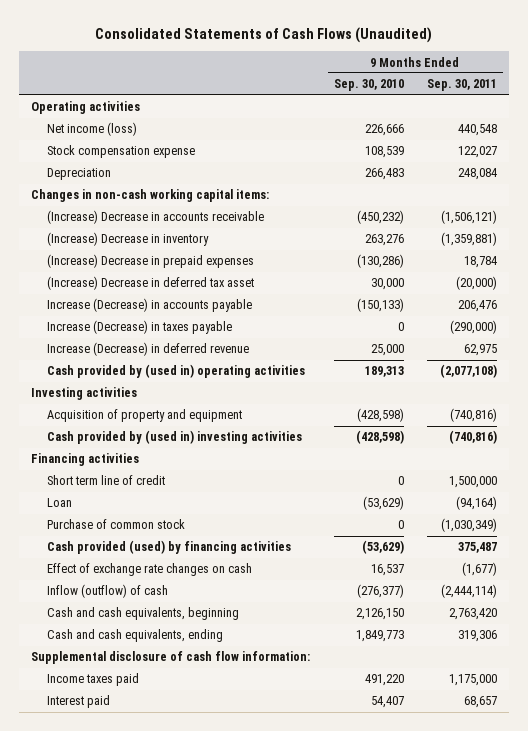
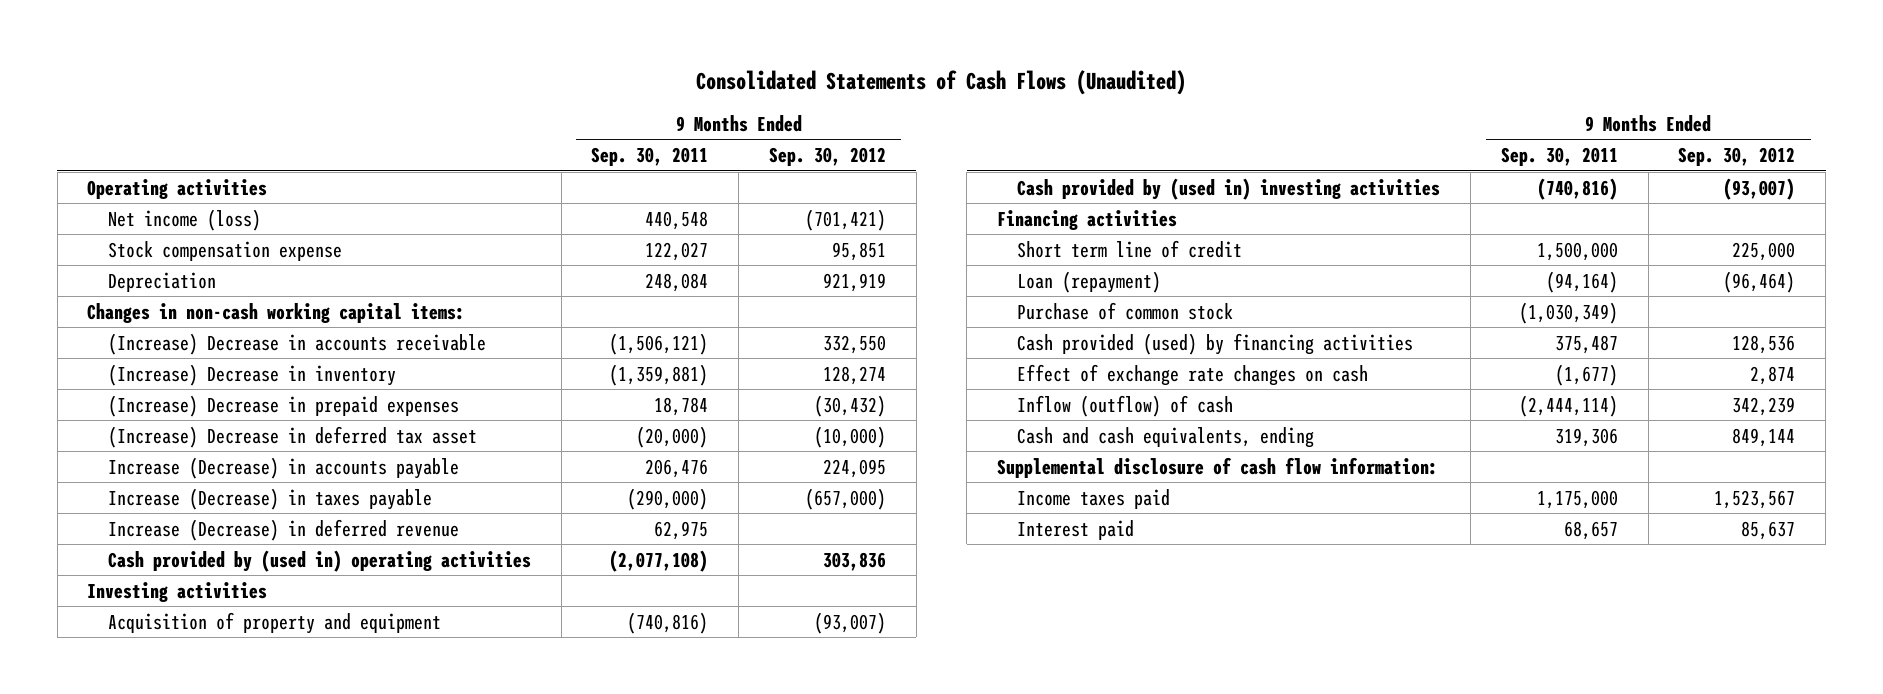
[333,79,404,92] Sep. 30, 2010 -> none
none -> [768,147,886,167] Sep. 30, 2012
[46,498,72,508] Loan -> [1017,270,1162,293] Loan (repayment)
[46,607,239,621] Cash and cash equivalents, beginning -> none

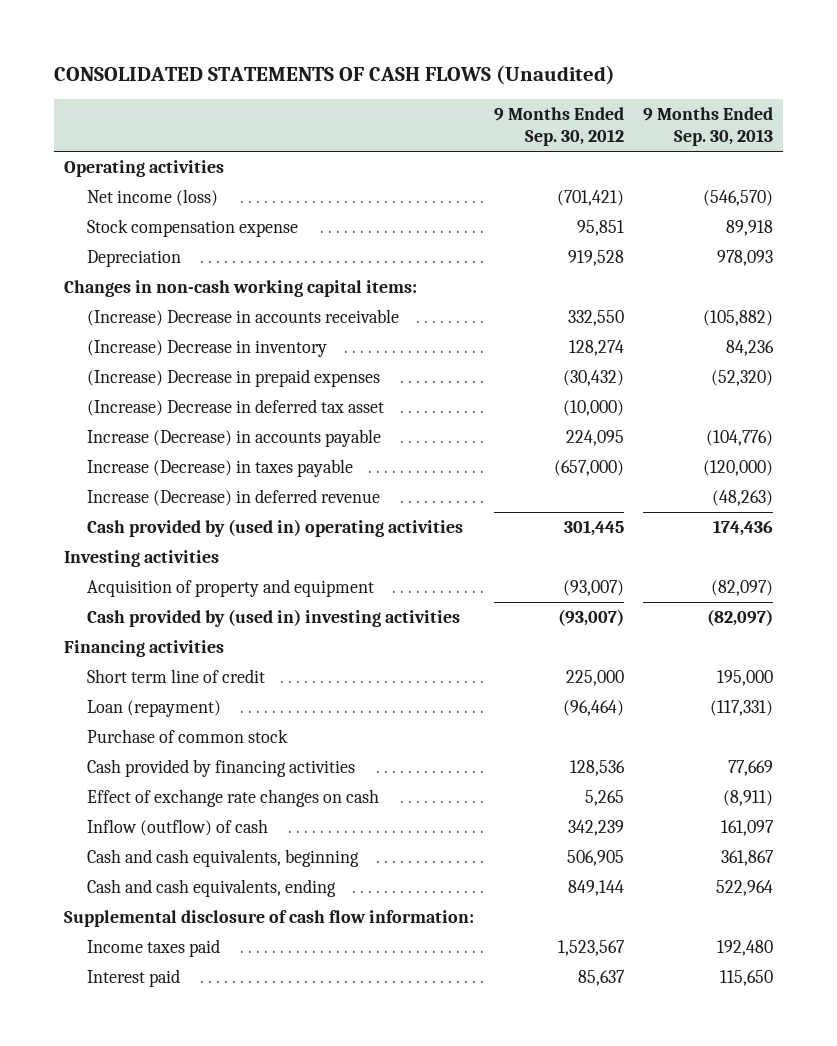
[696,69,1187,95] Consolidated Statements of Cash Flows (Unaudited) -> [53,65,615,86] CONSOLIDATED STATEMENTS OF CASH FLOWS (Unaudited)
[591,147,709,167] Sep. 30, 2011 -> none
none -> [643,107,774,147] 9 Months Ended Sep. 30, 2013
[822,272,886,292] 921,919 -> [567,250,624,267] 919,528
[822,551,886,571] 303,836 -> [563,520,624,537] 301,445
[1017,332,1414,355] Cash provided (used) by financing activities -> [87,759,356,778] Cash provided by financing activities
[1750,365,1796,385] 2,874 -> [584,790,624,807] 5,265
none -> [87,849,360,868] Cash and cash equivalents, beginning

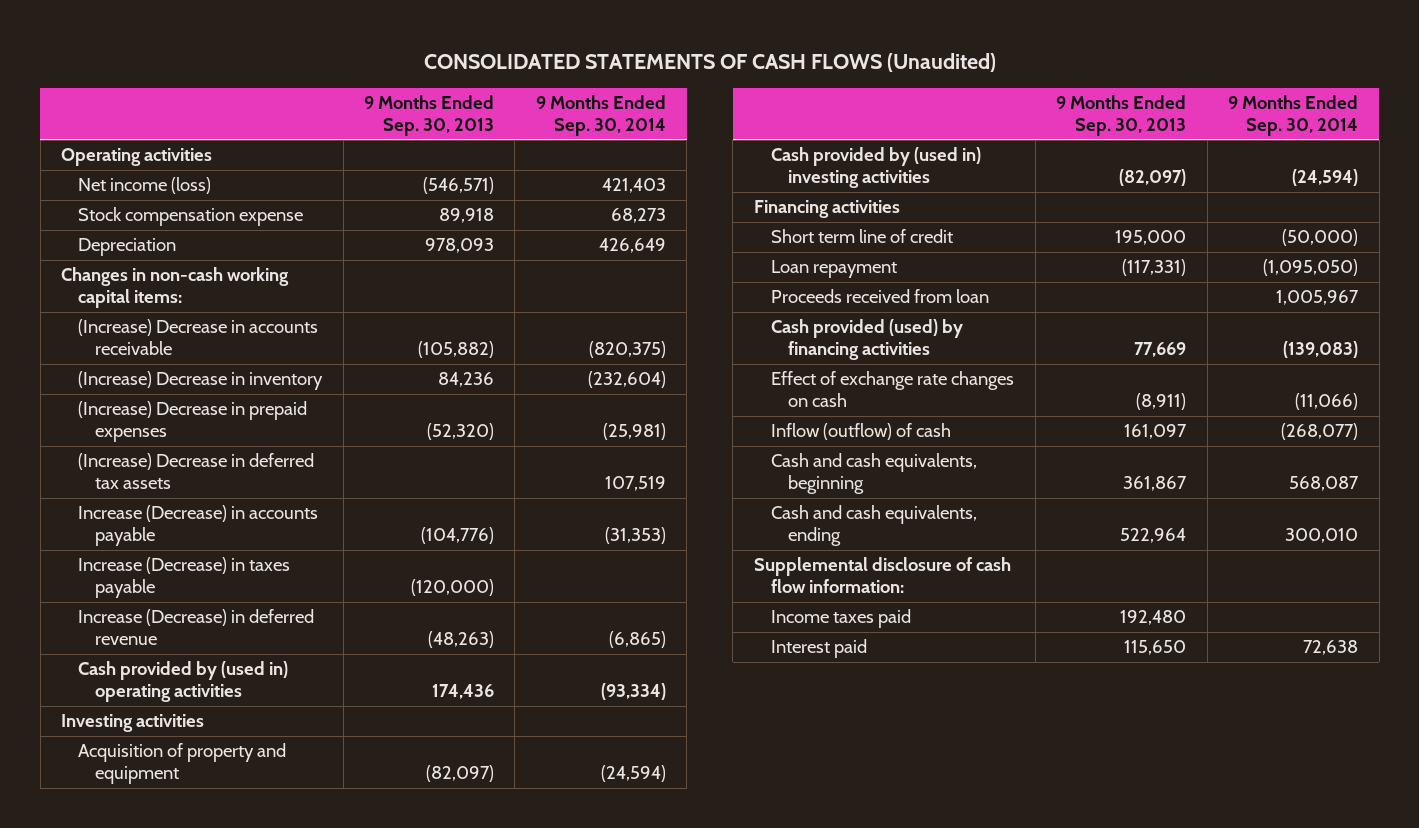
[493,107,624,147] 9 Months Ended Sep. 30, 2012 -> none
none -> [535,95,666,136] 9 Months Ended Sep. 30, 2014
[703,190,774,207] (546,570) -> [422,177,494,195] (546,571)
[87,399,385,417] (Increase) Decrease in deferred tax asset -> [78,453,315,490] (Increase) Decrease in deferred tax assets
[87,729,289,744] Purchase of common stock -> none
[87,700,222,718] Loan (repayment) -> [770,260,897,279] Loan repayment
none -> [770,289,989,304] Proceeds received from loan
[87,759,356,778] Cash provided by financing activities -> [770,319,963,361] Cash provided (used) by financing activities

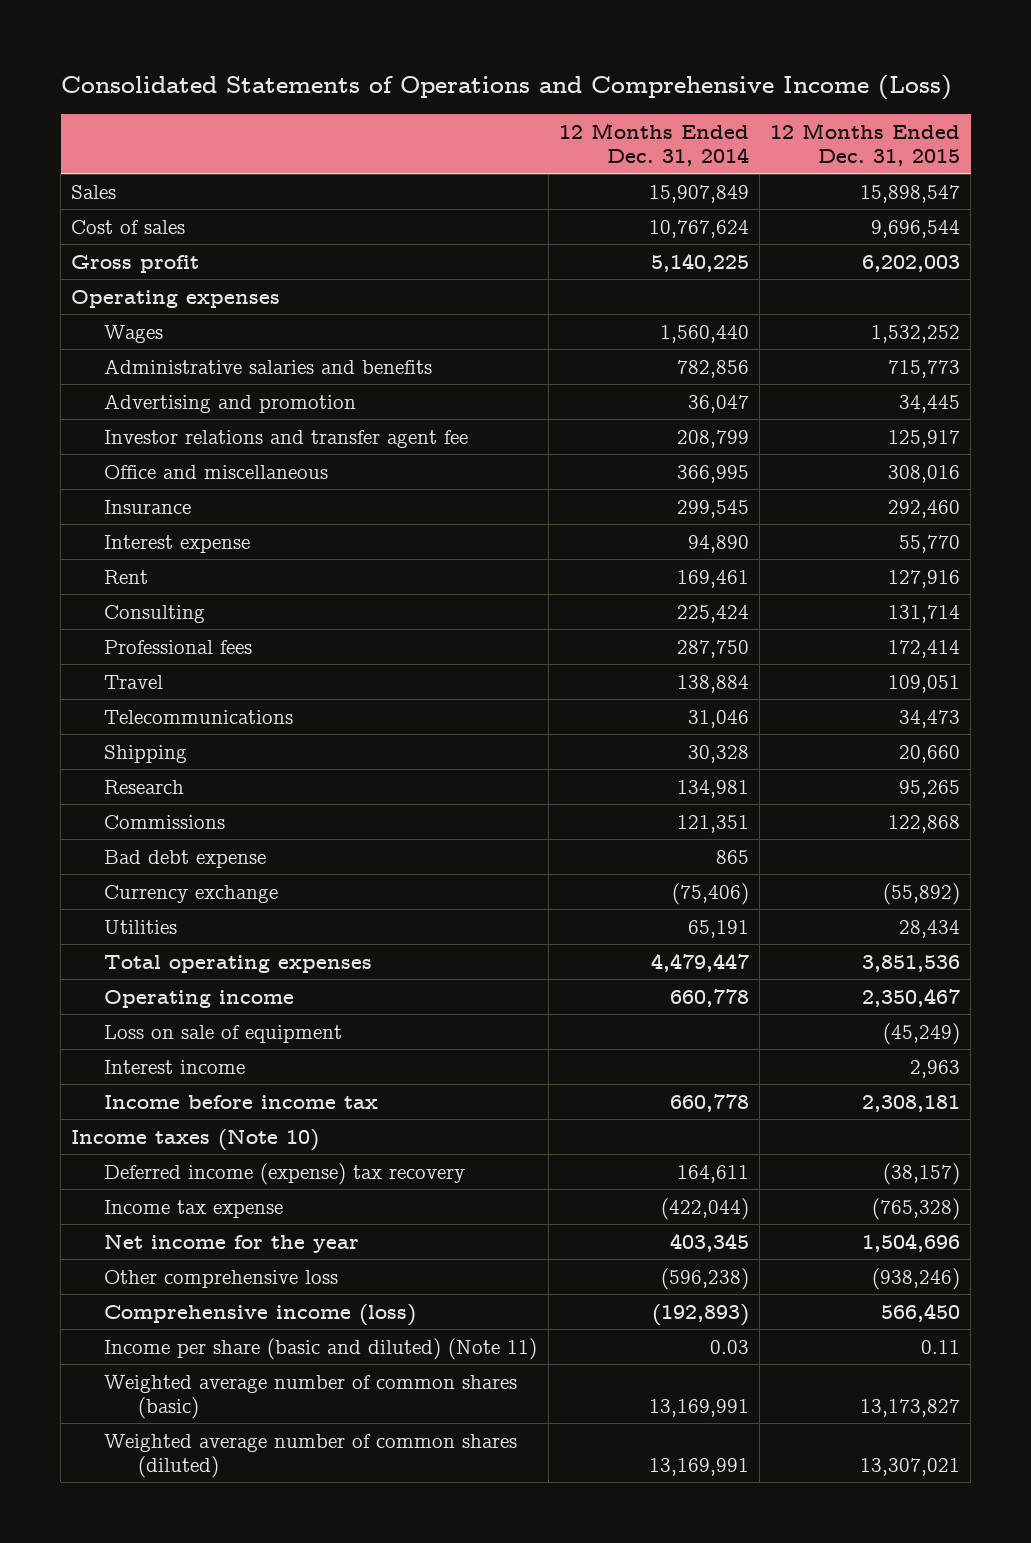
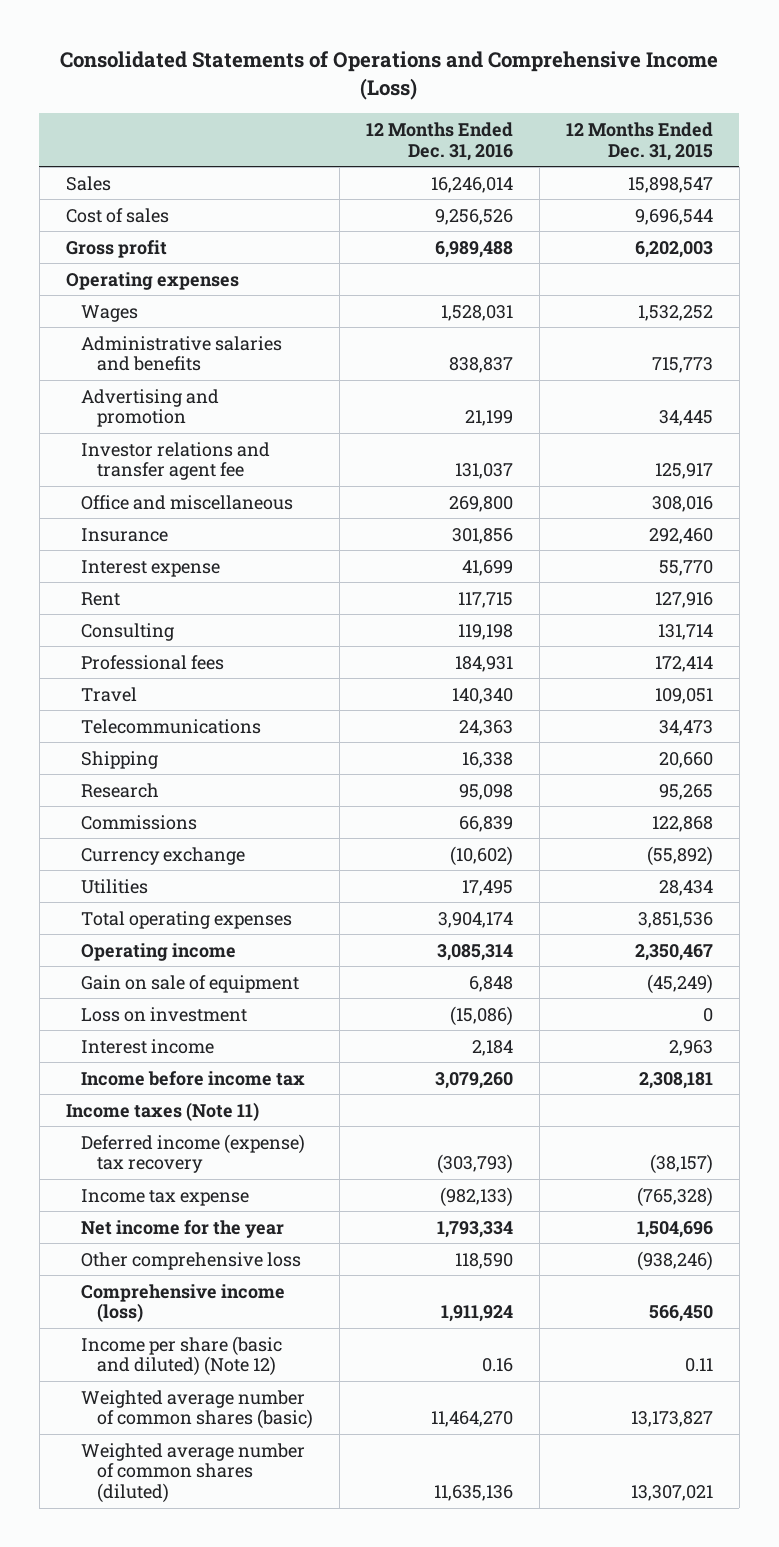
[558,122,749,166] 12 Months Ended Dec. 31, 2014 -> none
none -> [365,121,513,161] 12 Months Ended Dec. 31, 2016
[104,849,267,868] Bad debt expense -> none
[104,1024,343,1043] Loss on sale of equipment -> [81,974,300,993] Gain on sale of equipment
none -> [81,1006,248,1022] Loss on investment
[71,1128,320,1151] Income taxes (Note 10) -> [66,1101,260,1121] Income taxes (Note 11)
[104,1337,538,1360] Income per share (basic and diluted) (Note 11) -> [81,1335,283,1377] Income per share (basic and diluted) (Note 12)

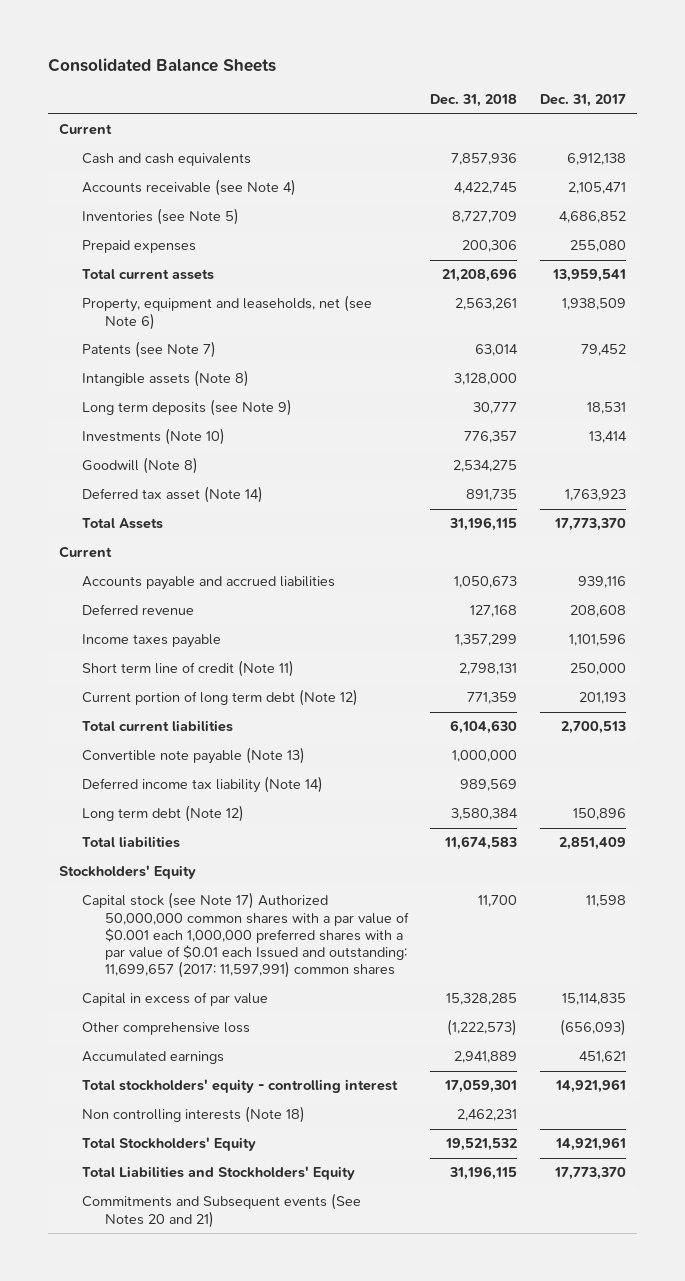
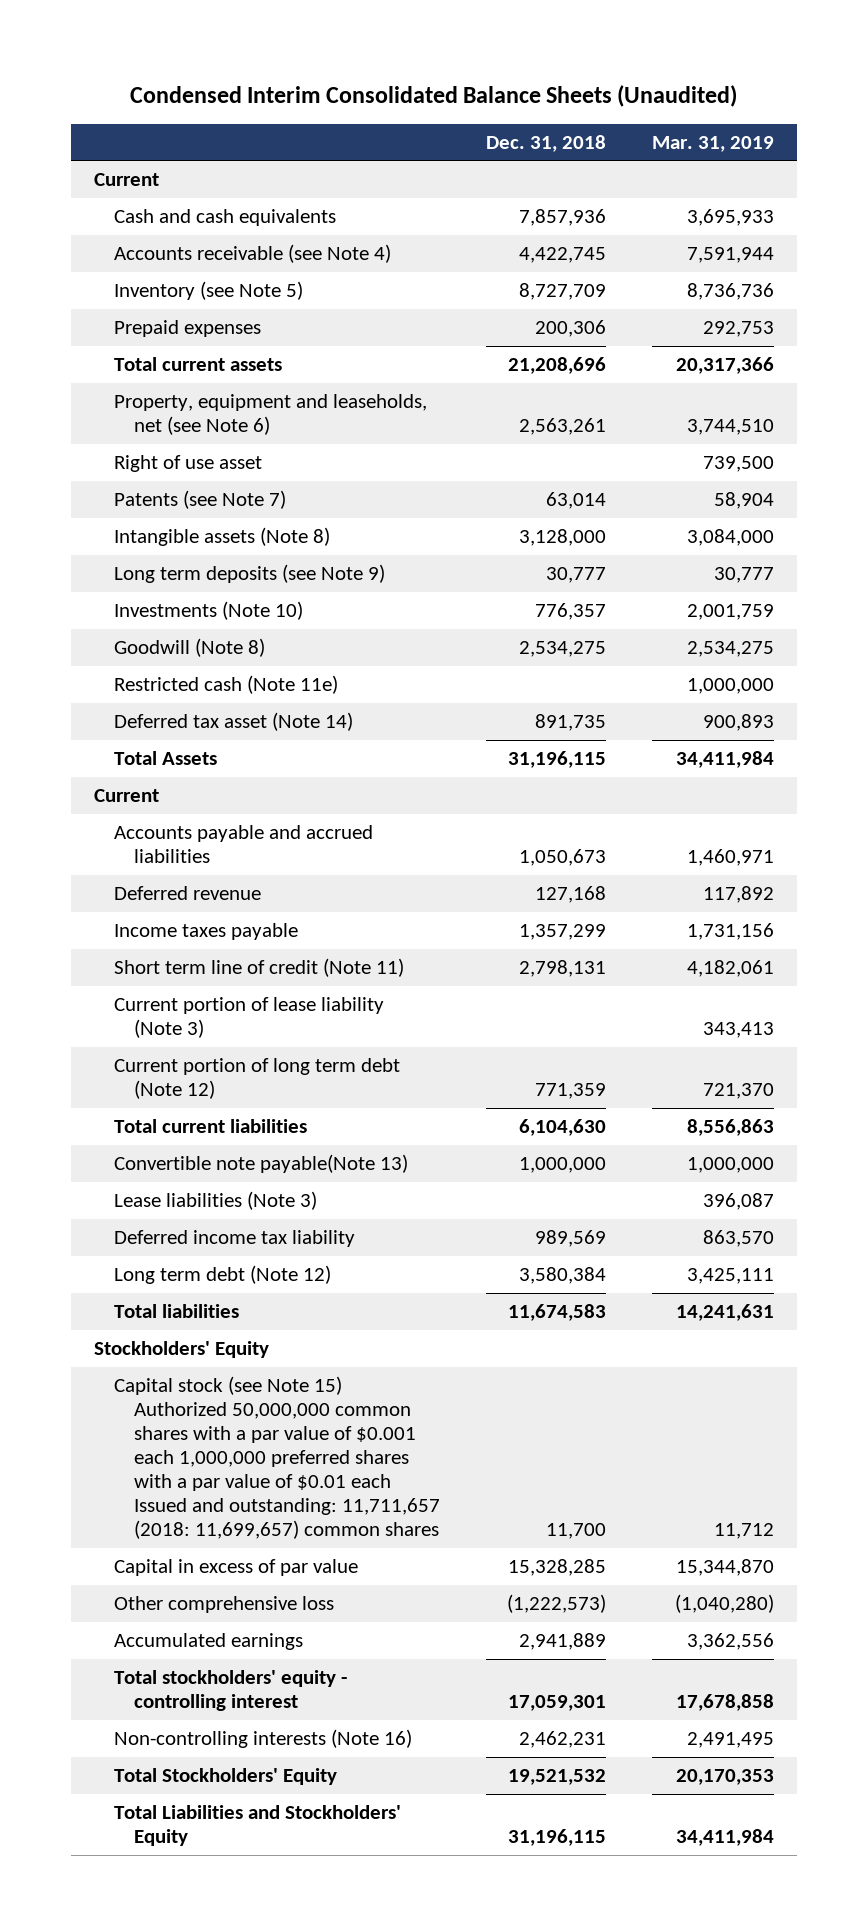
[47,57,276,72] Consolidated Balance Sheets -> [130,85,738,108] Condensed Interim Consolidated Balance Sheets (Unaudited)
[539,94,626,108] Dec. 31, 2017 -> none
none -> [651,135,774,152] Mar. 31, 2019
[82,208,240,226] Inventories (see Note 5) -> [114,280,304,300] Inventory (see Note 5)
none -> [114,454,263,472] Right of use asset
none -> [114,674,339,694] Restricted cash (Note 11e)
none -> [114,996,385,1038] Current portion of lease liability (Note 3)
[82,747,306,765] Convertible note payable (Note 13) -> [114,1153,409,1173] Convertible note payable(Note 13)
none -> [114,1190,318,1210] Lease liabilities (Note 3)
[82,776,324,794] Deferred income tax liability (Note 14) -> [114,1229,356,1247] Deferred income tax liability
[82,892,409,979] Capital stock (see Note 17) Authorized 50,000,000 common shares with a par value of $0.001 each 1,000,000 preferred shares with a par value of $0.01 each Issued and outstanding: 11,699,657 (2017: 11,597,991) common shares -> [114,1375,441,1540] Capital stock (see Note 15) Authorized 50,000,000 common shares with a par value of $0.001 each 1,000,000 preferred shares with a par value of $0.01 each Issued and outstanding: 11,711,657 (2018: 11,699,657) common shares
[82,1106,306,1124] Non controlling interests (Note 18) -> [114,1728,413,1748] Non-controlling interests (Note 16)
[82,1193,362,1228] Commitments and Subsequent events (See Notes 20 and 21) -> none

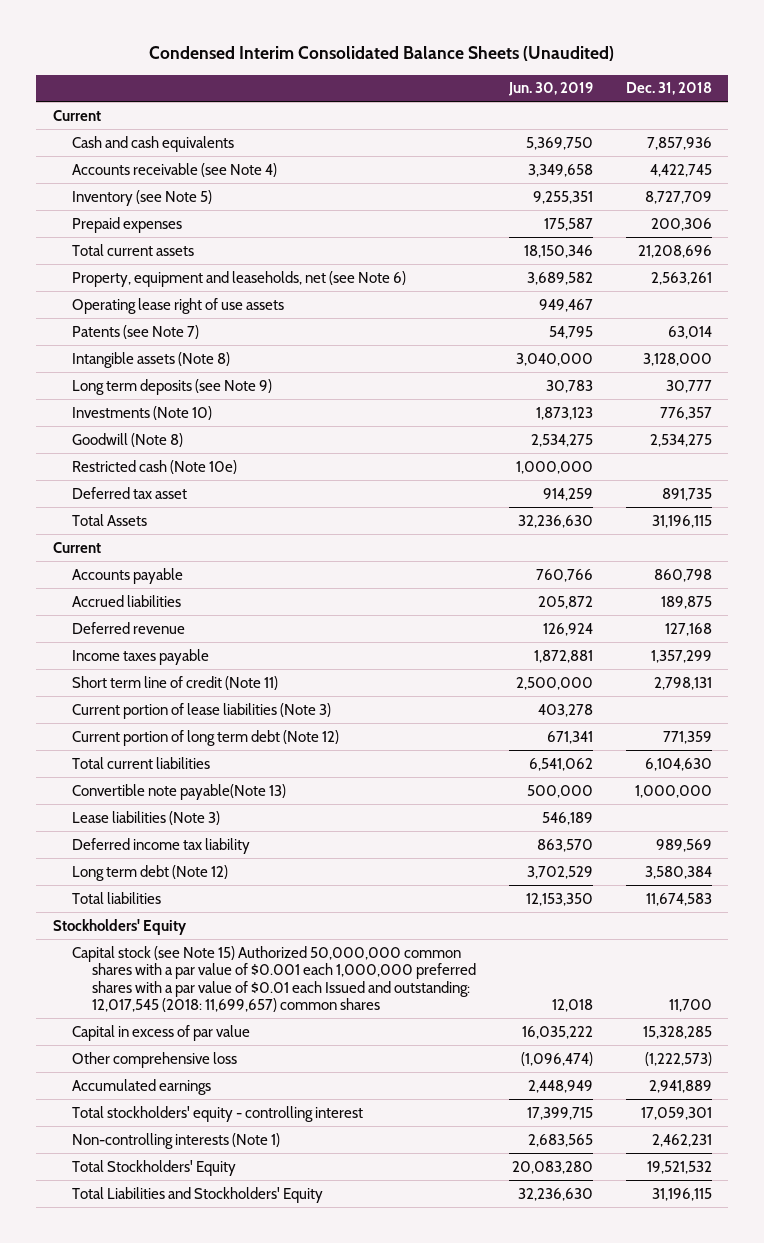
[651,135,774,152] Mar. 31, 2019 -> none
none -> [507,82,593,97] Jun. 30, 2019
[114,454,263,472] Right of use asset -> [72,297,285,314] Operating lease right of use assets
[114,674,339,694] Restricted cash (Note 11e) -> [72,459,238,474] Restricted cash (Note 10e)
[114,711,354,731] Deferred tax asset (Note 14) -> [72,486,188,499] Deferred tax asset
[114,824,374,863] Accounts payable and accrued liabilities -> none
none -> [72,567,184,584] Accounts payable
none -> [72,594,182,607] Accrued liabilities
[114,996,385,1038] Current portion of lease liability (Note 3) -> [72,702,332,719] Current portion of lease liabilities (Note 3)
[114,1375,441,1540] Capital stock (see Note 15) Authorized 50,000,000 common shares with a par value of $0.001 each 1,000,000 preferred shares with a par value of $0.01 each Issued and outstanding: 11,711,657 (2018: 11,699,657) common shares -> [72,945,476,1013] Capital stock (see Note 15) Authorized 50,000,000 common shares with a par value of $0.001 each 1,000,000 preferred shares with a par value of $0.01 each Issued and outstanding: 12,017,545 (2018: 11,699,657) common shares
[114,1728,413,1748] Non-controlling interests (Note 16) -> [72,1132,281,1149] Non-controlling interests (Note 1)

